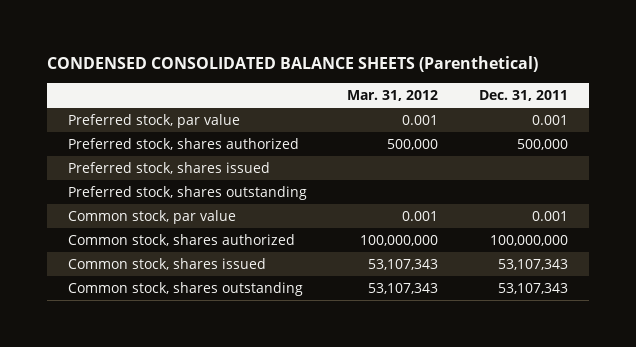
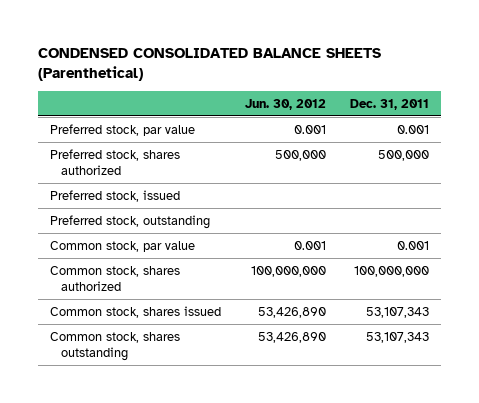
[347,89,439,101] Mar. 31, 2012 -> none
none -> [244,98,326,110] Jun. 30, 2012
[67,162,270,175] Preferred stock, shares issued -> [49,189,180,202] Preferred stock, issued
[67,186,307,201] Preferred stock, shares outstanding -> [49,214,210,229] Preferred stock, outstanding

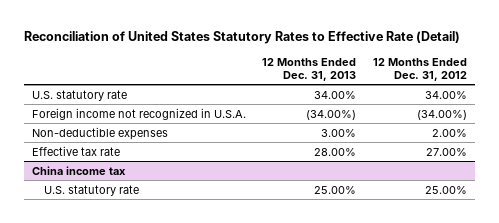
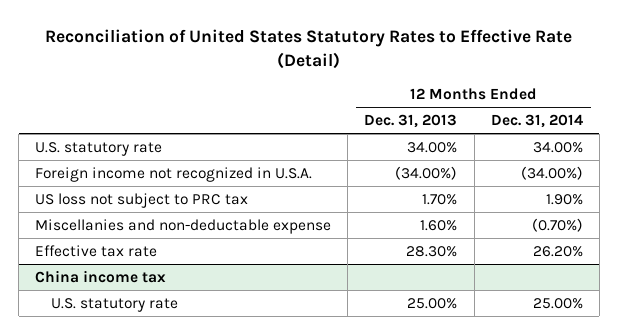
[373,57,468,81] 12 Months Ended Dec. 31, 2012 -> none
none -> [490,114,583,129] Dec. 31, 2014
[31,126,168,140] Non-deductible expenses -> none
none -> [35,192,249,208] US loss not subject to PRC tax
none -> [35,218,332,234] Miscellanies and non-deductable expense
[314,147,357,156] 28.00% -> [406,245,458,257] 28.30%

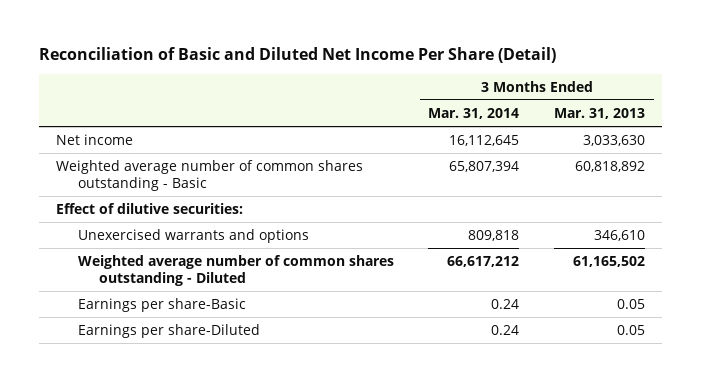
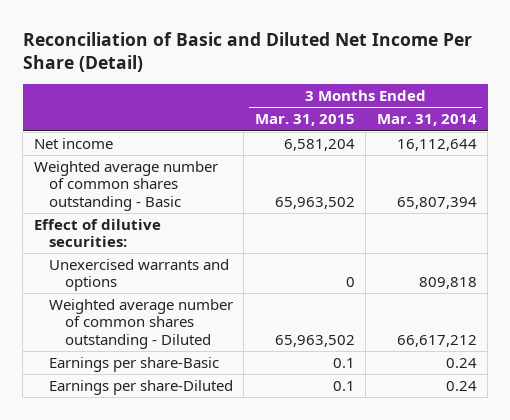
[553,107,645,119] Mar. 31, 2013 -> none
none -> [254,114,355,127] Mar. 31, 2015
[449,134,520,146] 16,112,645 -> [396,138,477,151] 16,112,644

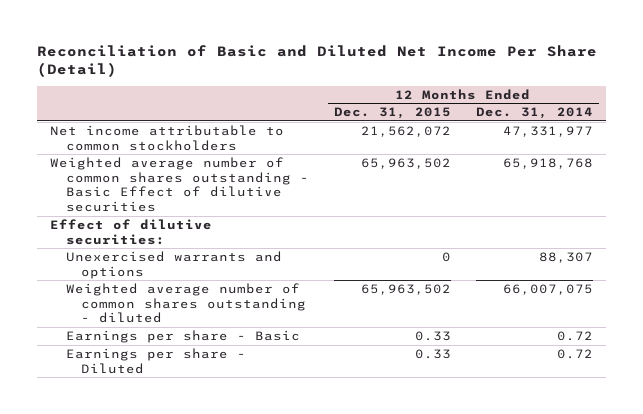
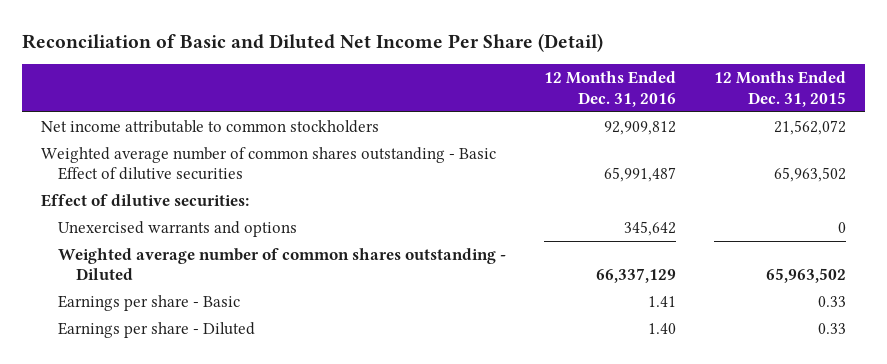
[475,107,593,120] Dec. 31, 2014 -> none
none -> [544,71,677,107] 12 Months Ended Dec. 31, 2016
[65,282,307,324] Weighted average number of common shares outstanding - diluted -> [58,247,507,281] Weighted average number of common shares outstanding - Diluted

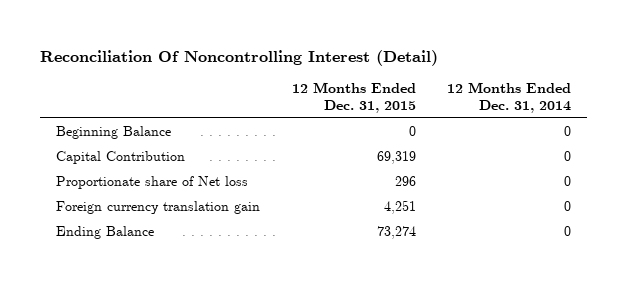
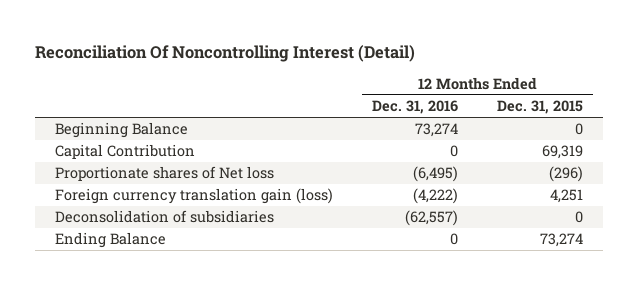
[447,82,572,113] 12 Months Ended Dec. 31, 2014 -> none
none -> [371,100,458,115] Dec. 31, 2016
[55,175,248,189] Proportionate share of Net loss -> [54,166,274,182] Proportionate shares of Net loss
[394,175,416,186] 296 -> [549,166,584,183] (296)
[55,200,260,214] Foreign currency translation gain -> [54,188,333,205] Foreign currency translation gain (loss)
none -> [54,210,274,224] Deconsolidation of subsidiaries

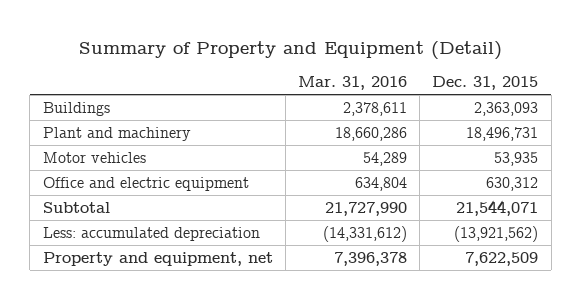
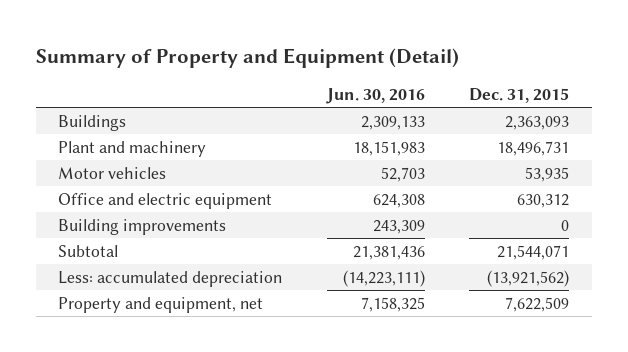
[298,76,408,91] Mar. 31, 2016 -> none
none -> [325,87,425,104] Jun. 30, 2016
none -> [58,218,227,235] Building improvements

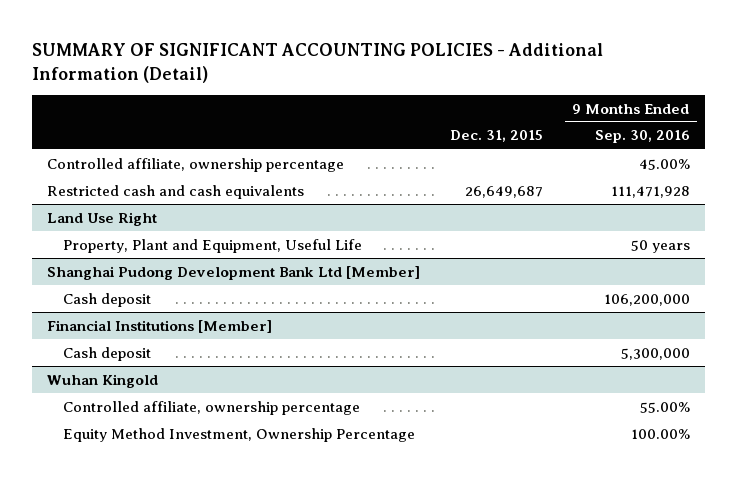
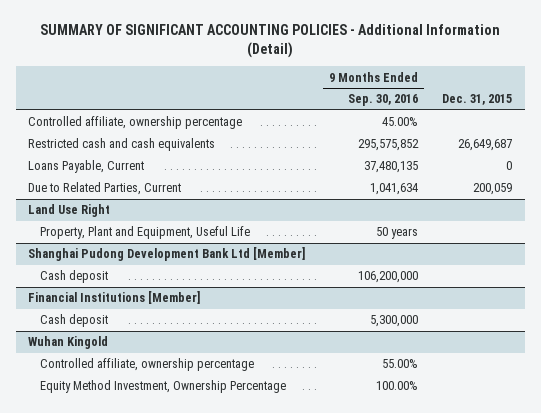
[610,185,690,198] 111,471,928 -> [358,139,420,152] 295,575,852
none -> [28,160,145,174] Loans Payable, Current
none -> [28,182,182,196] Due to Related Parties, Current

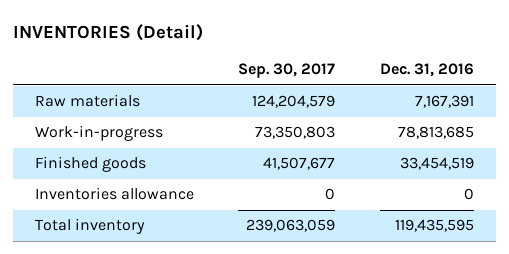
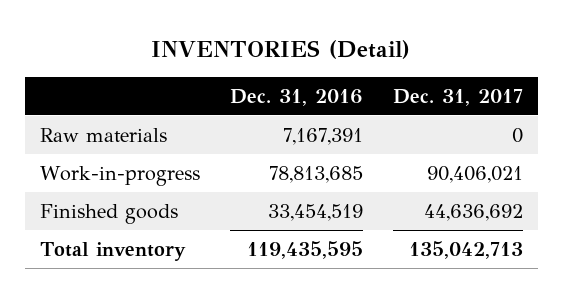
[238,63,336,79] Sep. 30, 2017 -> none
none -> [392,88,523,106] Dec. 31, 2017
[35,187,195,201] Inventories allowance -> none

